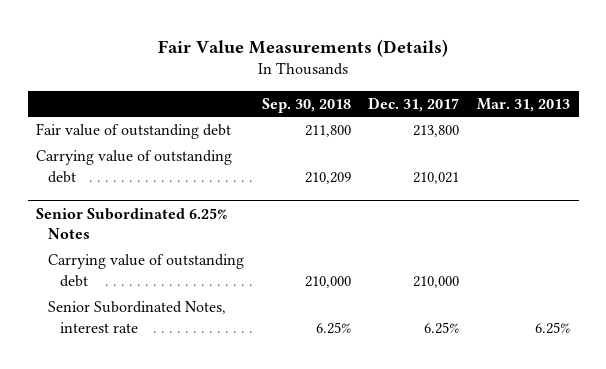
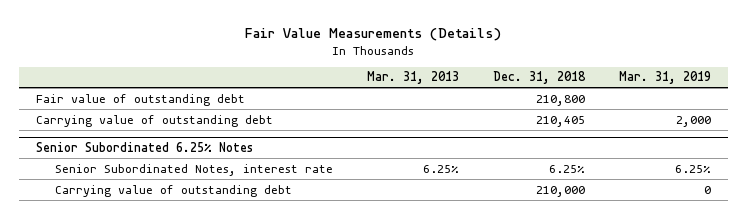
[261,97,351,113] Sep. 30, 2018 -> none
[368,96,460,112] Dec. 31, 2017 -> none
none -> [492,71,586,85] Dec. 31, 2018
none -> [618,71,711,85] Mar. 31, 2019
[48,254,245,287] Carrying value of outstanding debt -> [54,184,292,197] Carrying value of outstanding debt

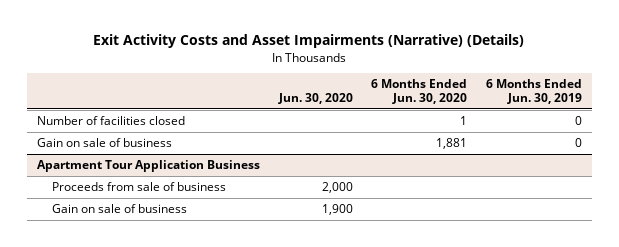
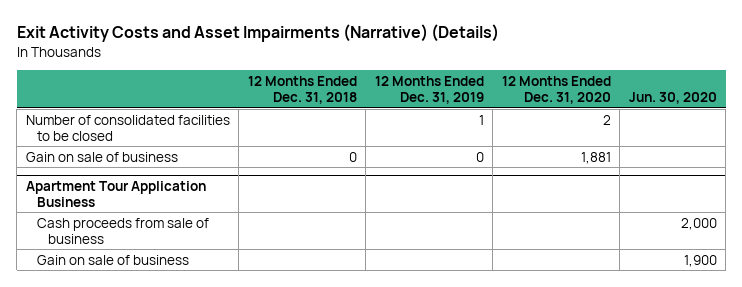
[371,79,468,105] 6 Months Ended Jun. 30, 2020 -> none
[486,79,583,105] 6 Months Ended Jun. 30, 2019 -> none
none -> [247,75,357,104] 12 Months Ended Dec. 31, 2018
none -> [374,75,484,104] 12 Months Ended Dec. 31, 2019
none -> [501,75,611,104] 12 Months Ended Dec. 31, 2020
[36,116,185,126] Number of facilities closed -> [25,114,230,141] Number of consolidated facilities to be closed
[51,182,226,192] Proceeds from sale of business -> [36,217,209,244] Cash proceeds from sale of business

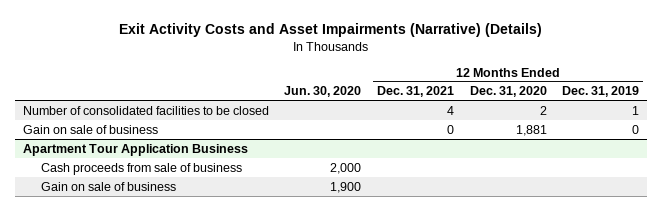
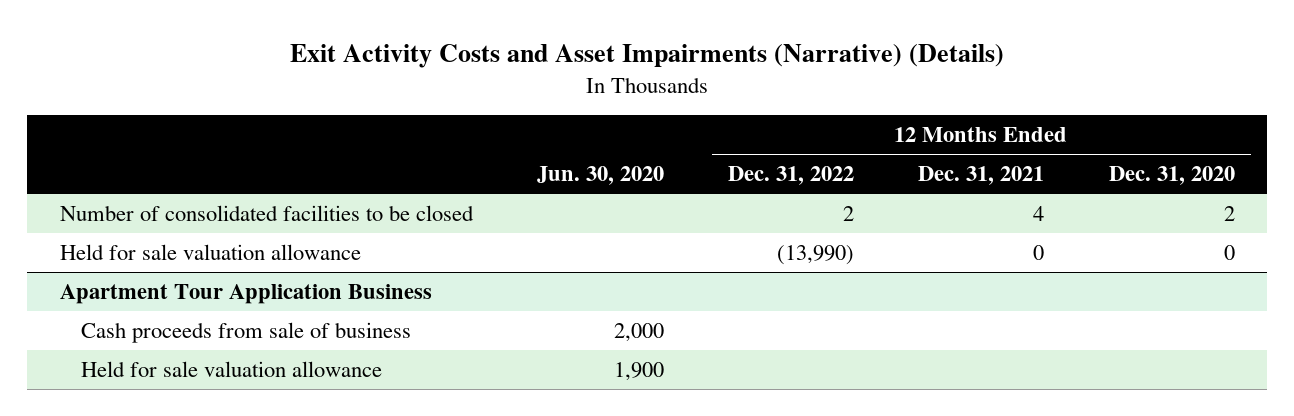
[562,86,640,98] Dec. 31, 2019 -> none
none -> [728,166,855,186] Dec. 31, 2022
[22,124,158,134] Gain on sale of business -> none
none -> [59,243,361,260] Held for sale valuation allowance
[40,181,176,191] Gain on sale of business -> [81,360,383,377] Held for sale valuation allowance

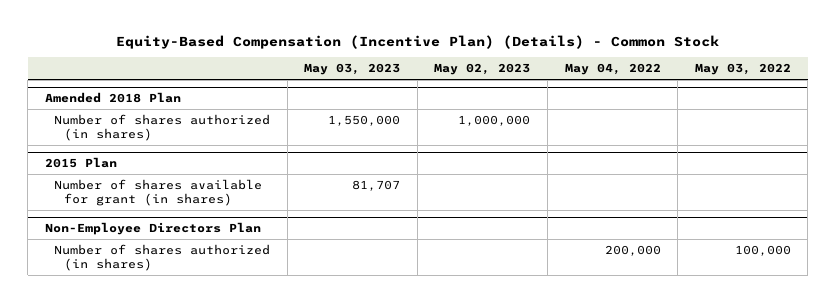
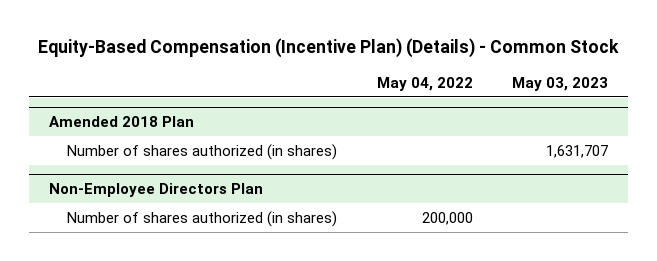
[434,63,531,76] May 02, 2023 -> none
[694,63,791,76] May 03, 2022 -> none
[44,157,117,169] 2015 Plan -> none
[54,179,263,207] Number of shares available for grant (in shares) -> none
[328,115,401,127] 1,550,000 -> [546,144,609,158] 1,631,707

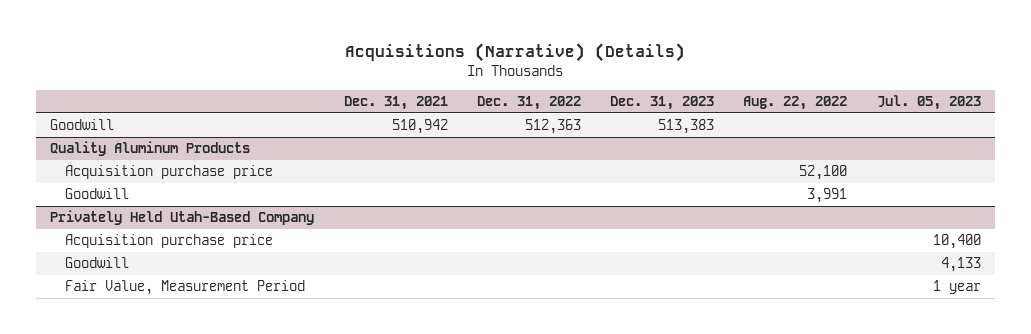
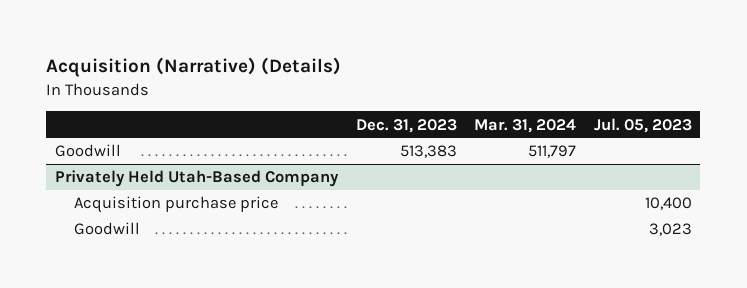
[345,43,686,63] Acquisitions (Narrative) (Details) -> [46,57,342,78] Acquisition (Narrative) (Details)
[343,96,448,111] Dec. 31, 2021 -> none
[476,96,581,111] Dec. 31, 2022 -> none
[743,96,848,111] Aug. 22, 2022 -> none
none -> [474,118,577,133] Mar. 31, 2024
[50,141,251,157] Quality Aluminum Products -> none
[65,165,274,180] Acquisition purchase price -> none
[65,188,130,200] Goodwill -> none
[65,280,306,296] Fair Value, Measurement Period -> none
[940,257,981,273] 4,133 -> [648,223,692,237] 3,023

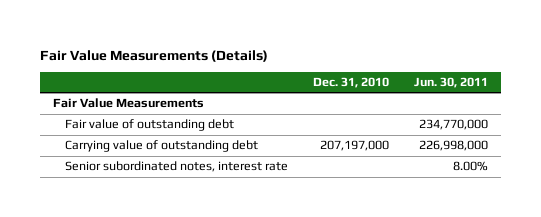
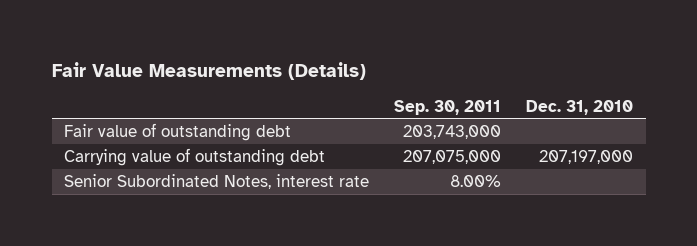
[414,77,489,89] Jun. 30, 2011 -> none
none -> [394,99,502,115] Sep. 30, 2011
[52,98,204,109] Fair Value Measurements -> none
[64,161,288,173] Senior subordinated notes, interest rate -> [64,173,370,189] Senior Subordinated Notes, interest rate

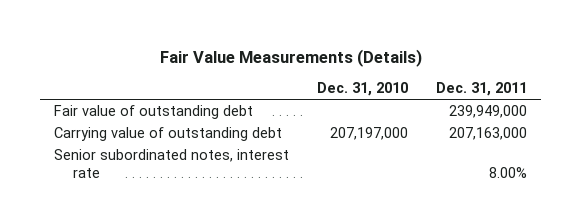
[394,99,502,115] Sep. 30, 2011 -> none
none -> [436,82,528,97] Dec. 31, 2011
[64,173,370,189] Senior Subordinated Notes, interest rate -> [54,149,290,179] Senior subordinated notes, interest rate

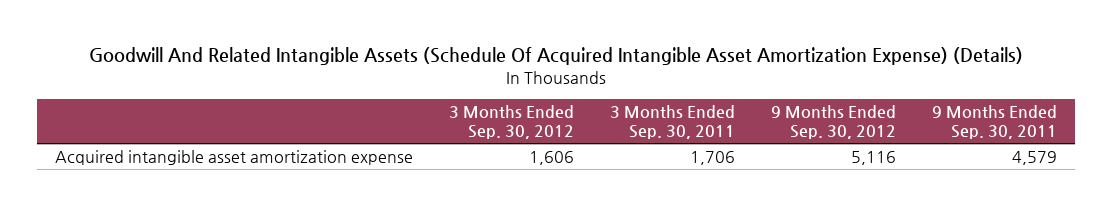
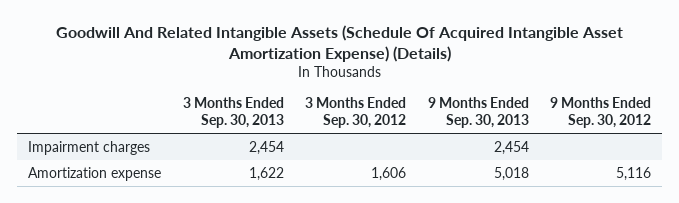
[609,104,735,140] 3 Months Ended Sep. 30, 2011 -> none
[932,104,1058,140] 9 Months Ended Sep. 30, 2011 -> none
none -> [182,97,284,129] 3 Months Ended Sep. 30, 2013
none -> [427,97,529,129] 9 Months Ended Sep. 30, 2013
none -> [27,140,150,155] Impairment charges
[54,150,413,166] Acquired intangible asset amortization expense -> [27,166,161,181] Amortization expense

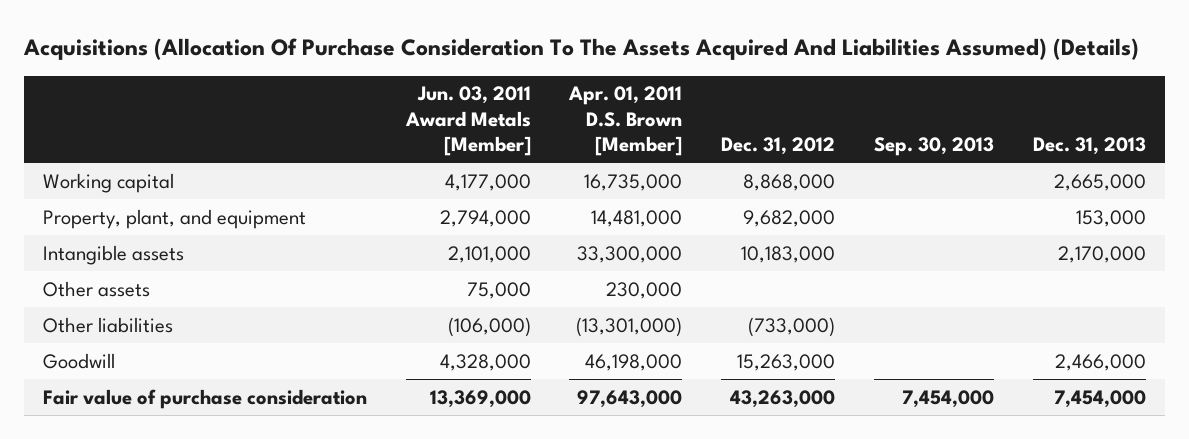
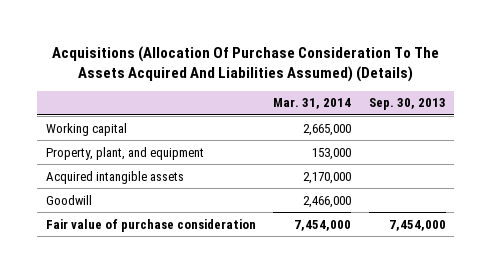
[404,86,531,157] Jun. 03, 2011 Award Metals [Member] -> none
[568,86,683,157] Apr. 01, 2011 D.S. Brown [Member] -> none
[721,137,836,156] Dec. 31, 2012 -> none
[1032,137,1146,156] Dec. 31, 2013 -> none
none -> [273,98,352,110] Mar. 31, 2014
[42,280,150,297] Other assets -> none
[42,316,173,333] Other liabilities -> none
[42,244,184,265] Intangible assets -> [46,170,185,184] Acquired intangible assets

